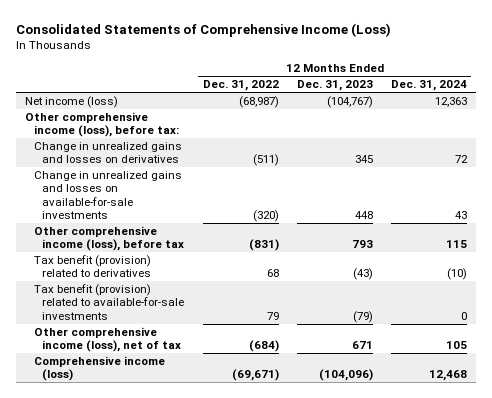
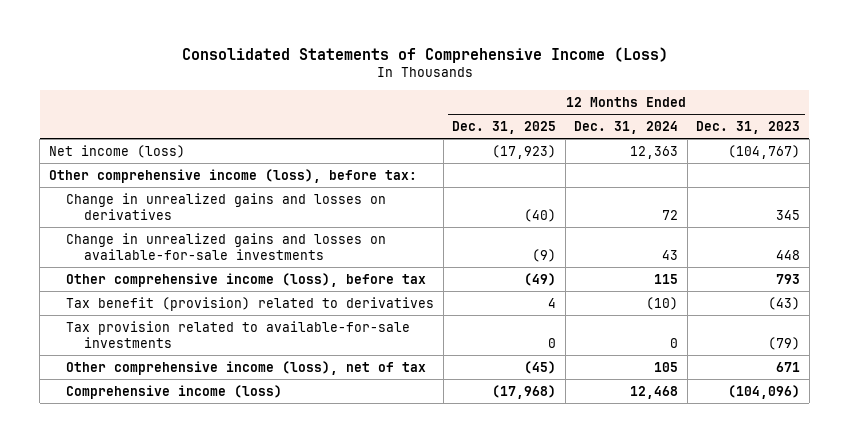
[202,80,279,92] Dec. 31, 2022 -> none
none -> [452,120,557,134] Dec. 31, 2025
[33,284,185,320] Tax benefit (provision) related to available-for-sale investments -> [66,320,411,348] Tax provision related to available-for-sale investments

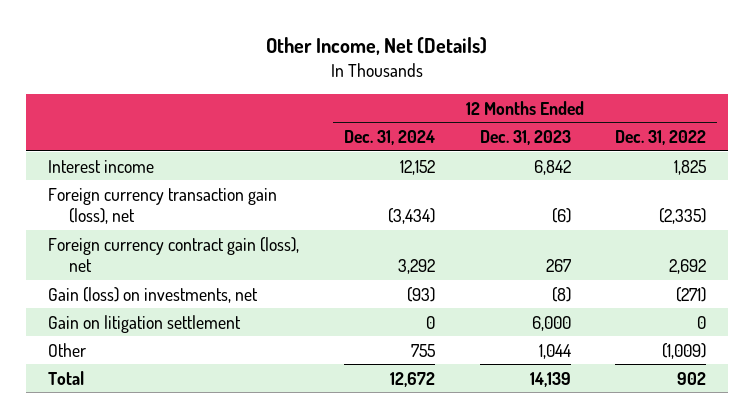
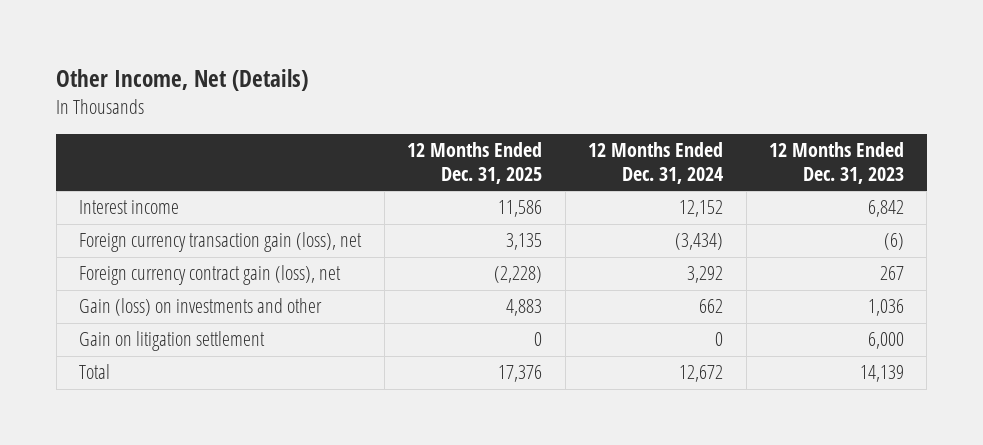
[615,130,707,146] Dec. 31, 2022 -> none
none -> [407,142,543,184] 12 Months Ended Dec. 31, 2025
[48,286,259,303] Gain (loss) on investments, net -> [79,298,323,317] Gain (loss) on investments and other
[407,286,436,302] (93) -> [699,299,724,314] 662
[551,286,571,302] (8) -> [868,299,905,317] 1,036
[48,342,87,357] Other -> none

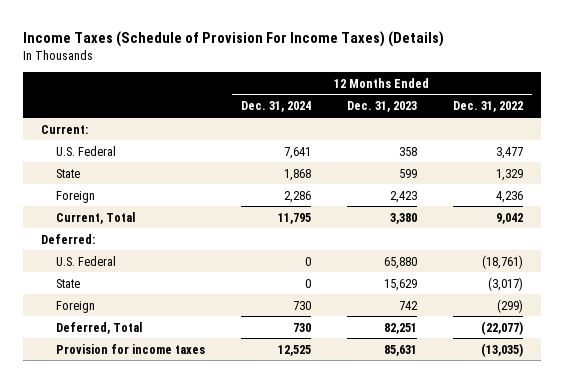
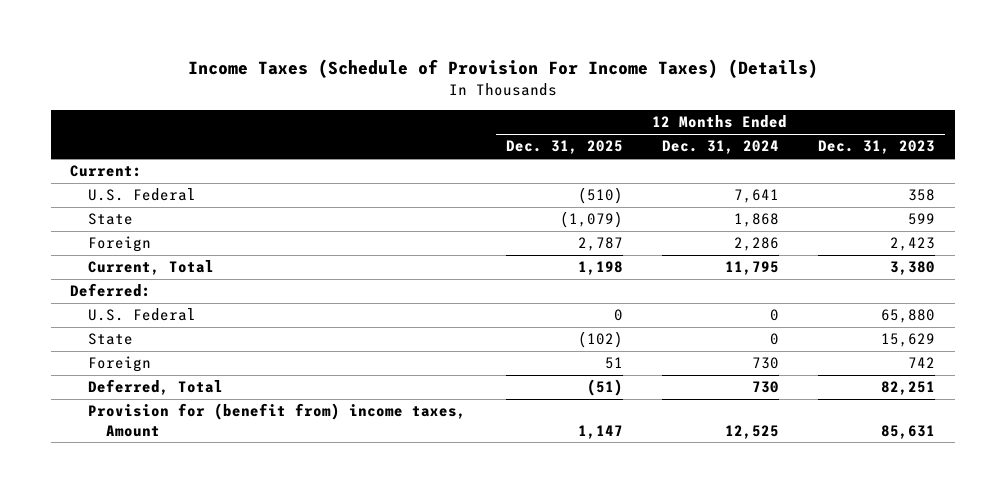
[452,101,523,113] Dec. 31, 2022 -> none
none -> [505,140,623,155] Dec. 31, 2025
[56,343,206,354] Provision for income taxes -> [88,403,467,437] Provision for (benefit from) income taxes, Amount

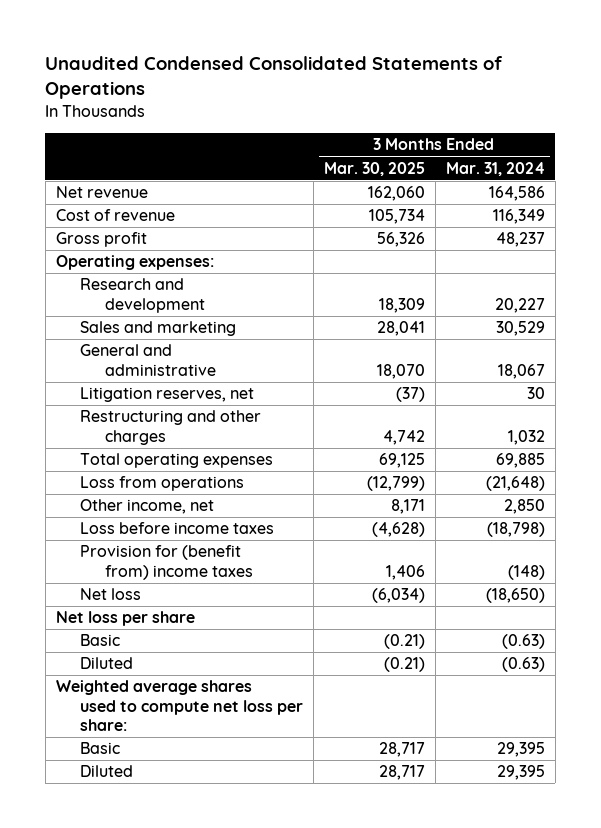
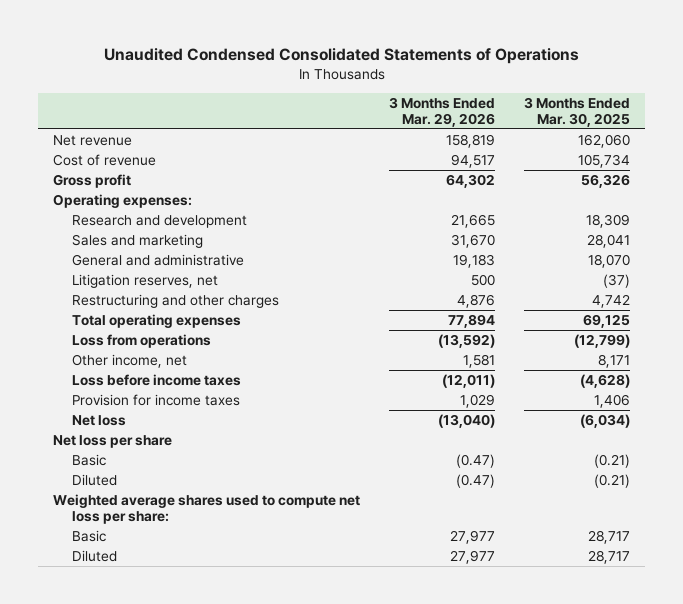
[445,161,545,176] Mar. 31, 2024 -> none
none -> [389,96,496,127] 3 Months Ended Mar. 29, 2026
[80,545,254,580] Provision for (benefit from) income taxes -> [71,393,240,406] Provision for income taxes

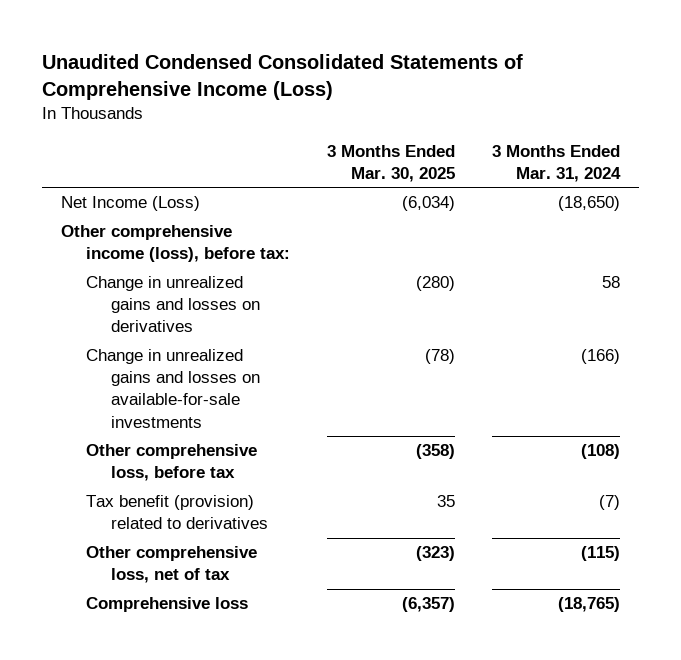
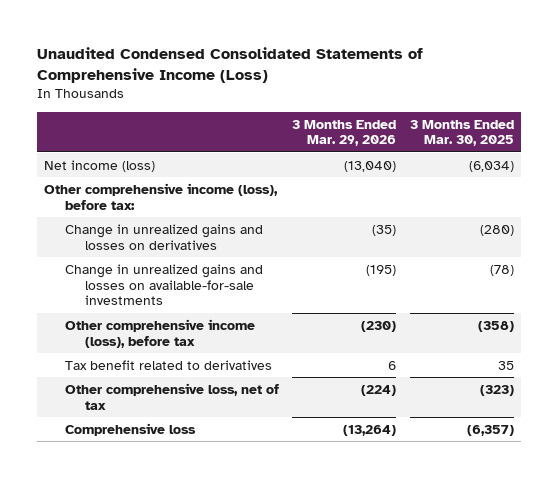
[492,144,622,182] 3 Months Ended Mar. 31, 2024 -> none
none -> [292,119,397,147] 3 Months Ended Mar. 29, 2026
[61,196,201,212] Net Income (Loss) -> [44,159,156,172] Net income (loss)
[85,444,257,482] Other comprehensive loss, before tax -> [64,318,255,348] Other comprehensive income (loss), before tax
[85,495,268,530] Tax benefit (provision) related to derivatives -> [64,359,272,370] Tax benefit related to derivatives

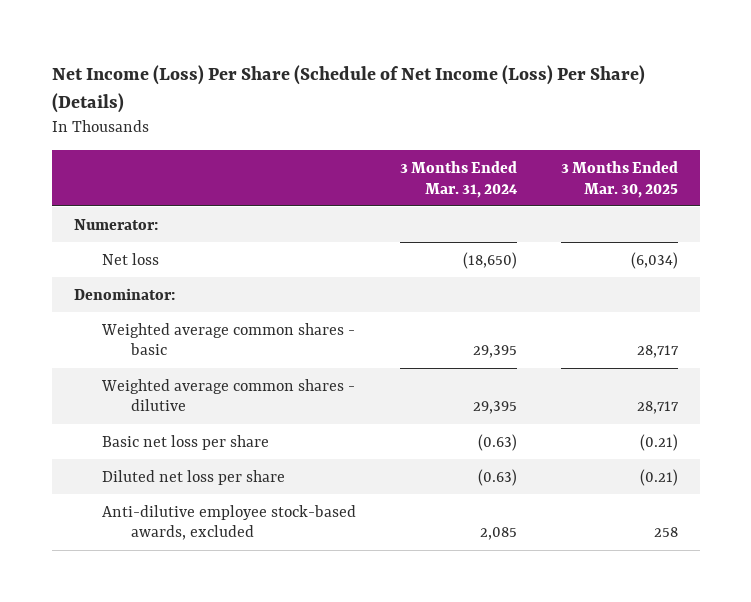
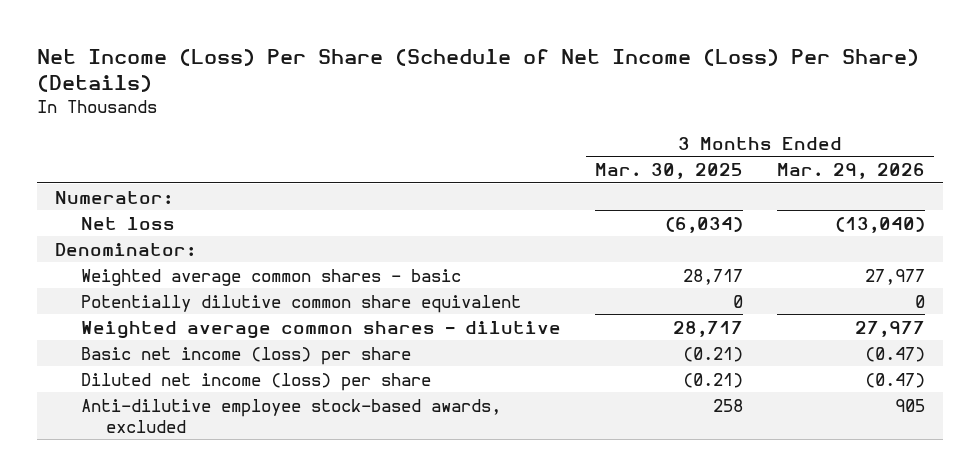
[400,160,519,198] 3 Months Ended Mar. 31, 2024 -> none
none -> [777,163,926,180] Mar. 29, 2026
none -> [80,294,521,313] Potentially dilutive common share equivalent
[102,434,270,450] Basic net loss per share -> [80,346,411,365] Basic net income (loss) per share
[102,469,286,485] Diluted net loss per share -> [80,372,431,391] Diluted net income (loss) per share

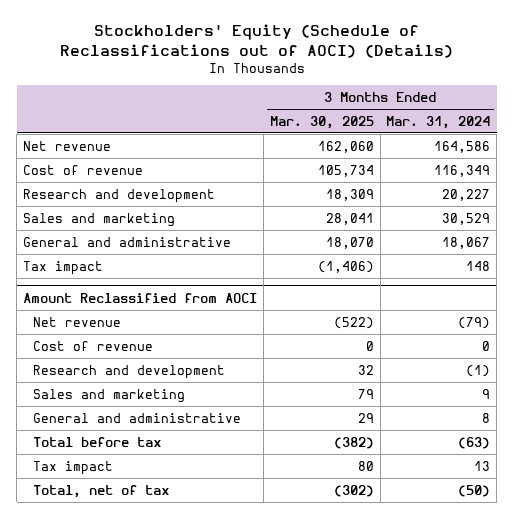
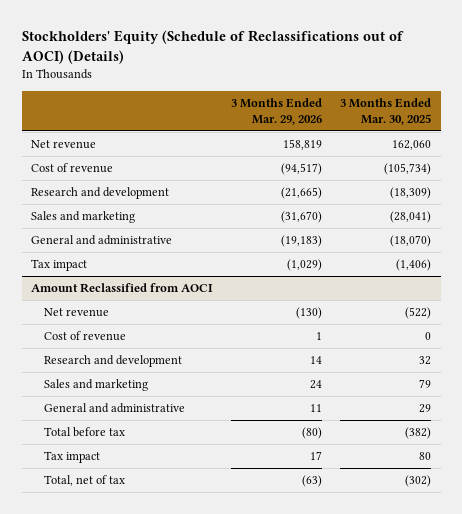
[386,115,491,129] Mar. 31, 2024 -> none
none -> [231,98,323,125] 3 Months Ended Mar. 29, 2026
[317,164,374,177] 105,734 -> [384,163,432,176] (105,734)
[325,188,374,201] 18,309 -> [390,187,432,200] (18,309)
[325,212,374,225] 28,041 -> [390,211,432,224] (28,041)
[325,236,374,249] 18,070 -> [390,235,432,248] (18,070)

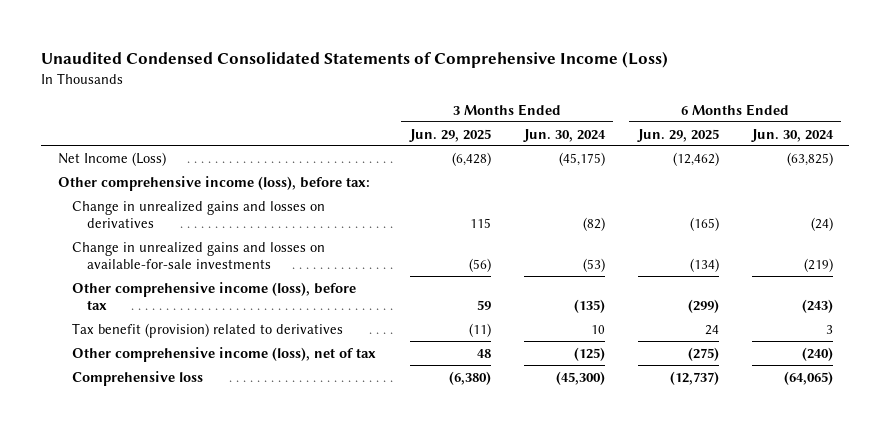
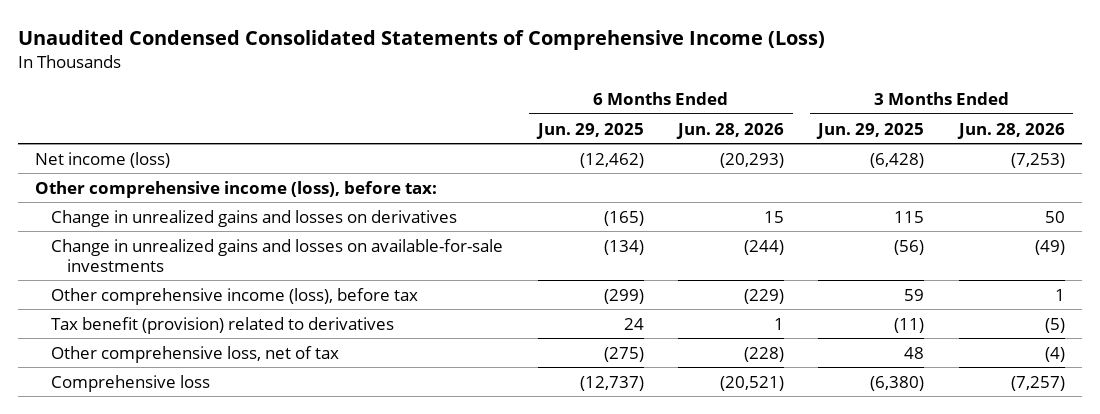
[522,128,606,142] Jun. 30, 2024 -> none
[750,128,834,142] Jun. 30, 2024 -> none
none -> [676,122,785,139] Jun. 28, 2026
none -> [956,122,1065,139] Jun. 28, 2026
[57,151,166,166] Net Income (Loss) -> [35,151,171,168] Net income (loss)
[72,346,377,362] Other comprehensive income (loss), net of tax -> [51,345,340,363] Other comprehensive loss, net of tax

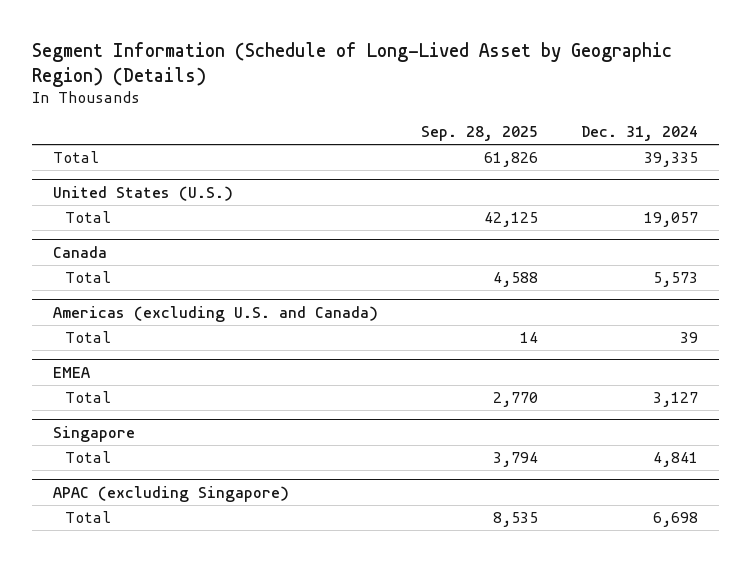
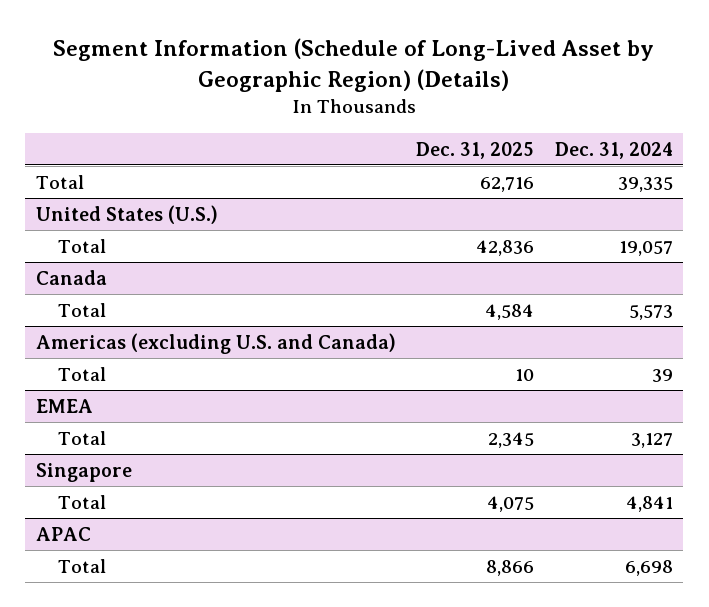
[420,126,538,142] Sep. 28, 2025 -> none
none -> [416,141,535,159] Dec. 31, 2025
[53,486,290,503] APAC (excluding Singapore) -> [35,526,91,541] APAC

